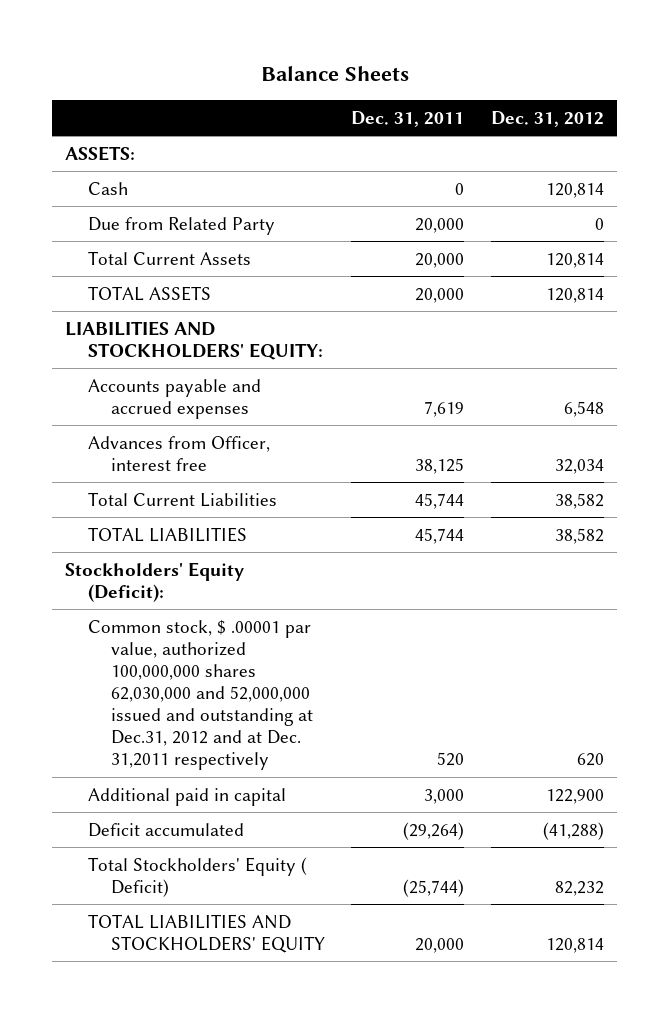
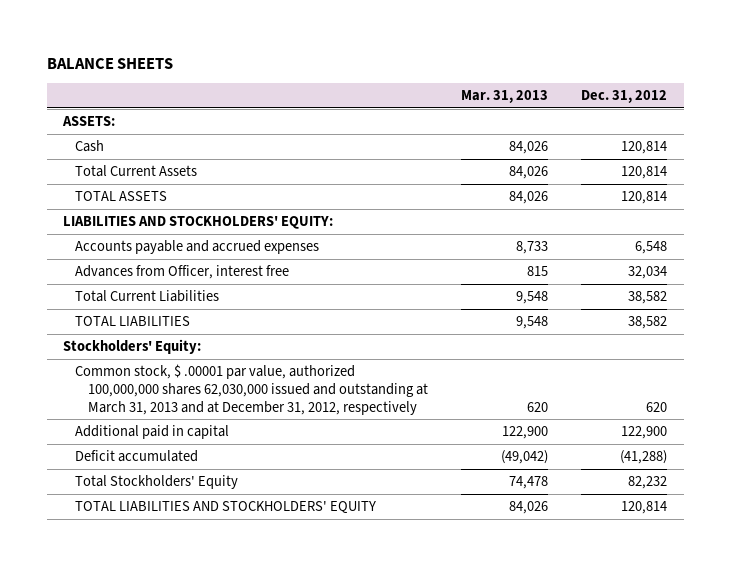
[260,66,409,82] Balance Sheets -> [46,57,173,69] BALANCE SHEETS
[351,110,465,127] Dec. 31, 2011 -> none
none -> [460,90,548,104] Mar. 31, 2013
[87,216,275,235] Due from Related Party -> none
[65,561,245,602] Stockholders' Equity (Deficit): -> [63,339,202,355] Stockholders' Equity:
[87,619,313,771] Common stock, $ .00001 par value, authorized 100,000,000 shares 62,030,000 and 52,000,000 issued and outstanding at Dec.31, 2012 and at Dec. 31,2011 respectively -> [75,364,428,415] Common stock, $ .00001 par value, authorized 100,000,000 shares 62,030,000 issued and outstanding at March 31, 2013 and at December 31, 2012, respectively
[87,856,307,897] Total Stockholders' Equity ( Deficit) -> [75,475,239,490] Total Stockholders' Equity

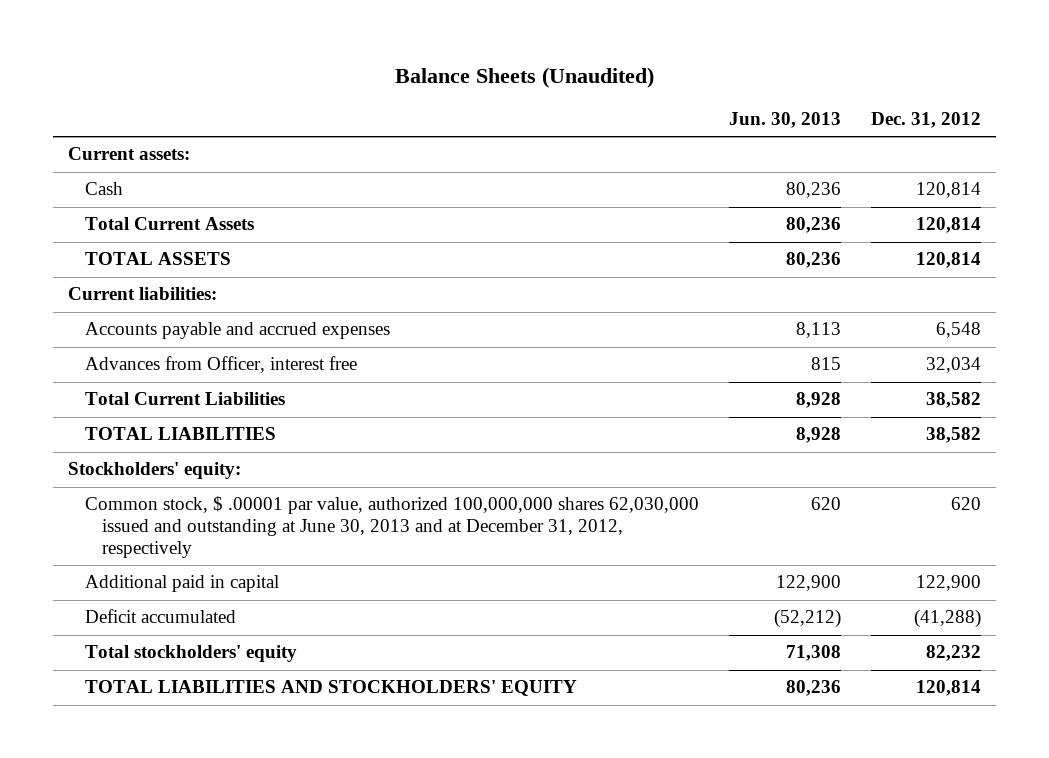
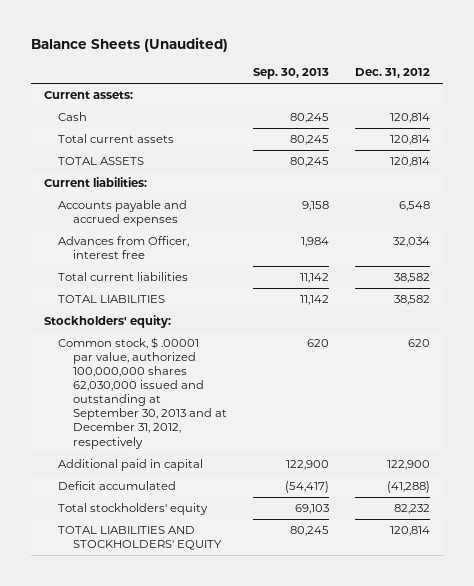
[729,112,842,129] Jun. 30, 2013 -> none
none -> [252,68,329,80] Sep. 30, 2013
[84,217,254,231] Total Current Assets -> [58,134,175,144] Total current assets
[84,392,285,406] Total Current Liabilities -> [58,272,189,282] Total current liabilities
[84,496,699,559] Common stock, $ .00001 par value, authorized 100,000,000 shares 62,030,000 issued and outstanding at June 30, 2013 and at December 31, 2012, respectively -> [58,337,227,449] Common stock, $ .00001 par value, authorized 100,000,000 shares 62,030,000 issued and outstanding at September 30, 2013 and at December 31, 2012, respectively

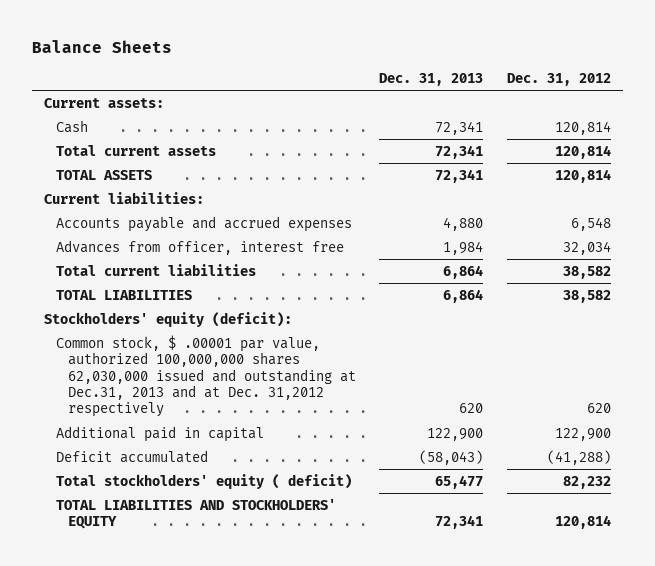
[31,37,229,53] Balance Sheets (Unaudited) -> [31,39,172,53] Balance Sheets
[252,68,329,80] Sep. 30, 2013 -> none
none -> [379,72,484,86] Dec. 31, 2013
[58,236,190,260] Advances from Officer, interest free -> [55,239,344,255] Advances from officer, interest free
[44,315,172,329] Stockholders' equity: -> [43,311,292,327] Stockholders' equity (deficit):
[58,337,227,449] Common stock, $ .00001 par value, authorized 100,000,000 shares 62,030,000 issued and outstanding at September 30, 2013 and at December 31, 2012, respectively -> [55,334,356,418] Common stock, $ .00001 par value, authorized 100,000,000 shares 62,030,000 issued and outstanding at Dec.31, 2013 and at Dec. 31,2012 respectively
[58,503,209,516] Total stockholders' equity -> [55,473,352,489] Total stockholders' equity ( deficit)

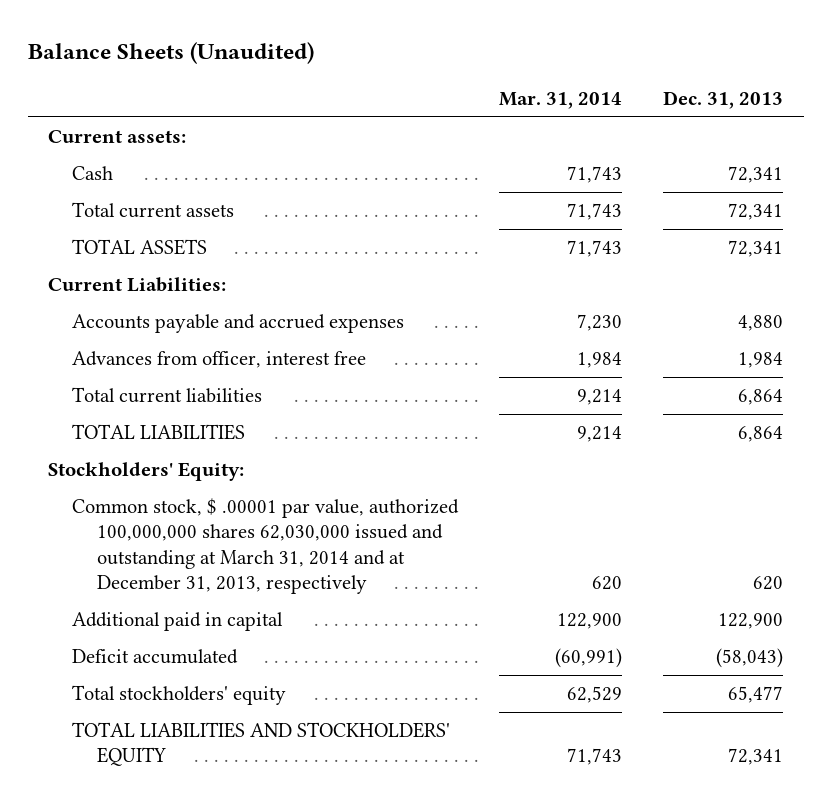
[31,39,172,53] Balance Sheets -> [27,42,314,65] Balance Sheets (Unaudited)
[507,72,612,86] Dec. 31, 2012 -> none
none -> [499,91,623,109] Mar. 31, 2014
[43,191,204,204] Current liabilities: -> [48,277,227,293] Current Liabilities:
[43,311,292,327] Stockholders' equity (deficit): -> [48,462,245,482] Stockholders' Equity:
[55,334,356,418] Common stock, $ .00001 par value, authorized 100,000,000 shares 62,030,000 issued and outstanding at Dec.31, 2013 and at Dec. 31,2012 respectively -> [72,498,460,595] Common stock, $ .00001 par value, authorized 100,000,000 shares 62,030,000 issued and outstanding at March 31, 2014 and at December 31, 2013, respectively
[55,473,352,489] Total stockholders' equity ( deficit) -> [72,685,287,706] Total stockholders' equity

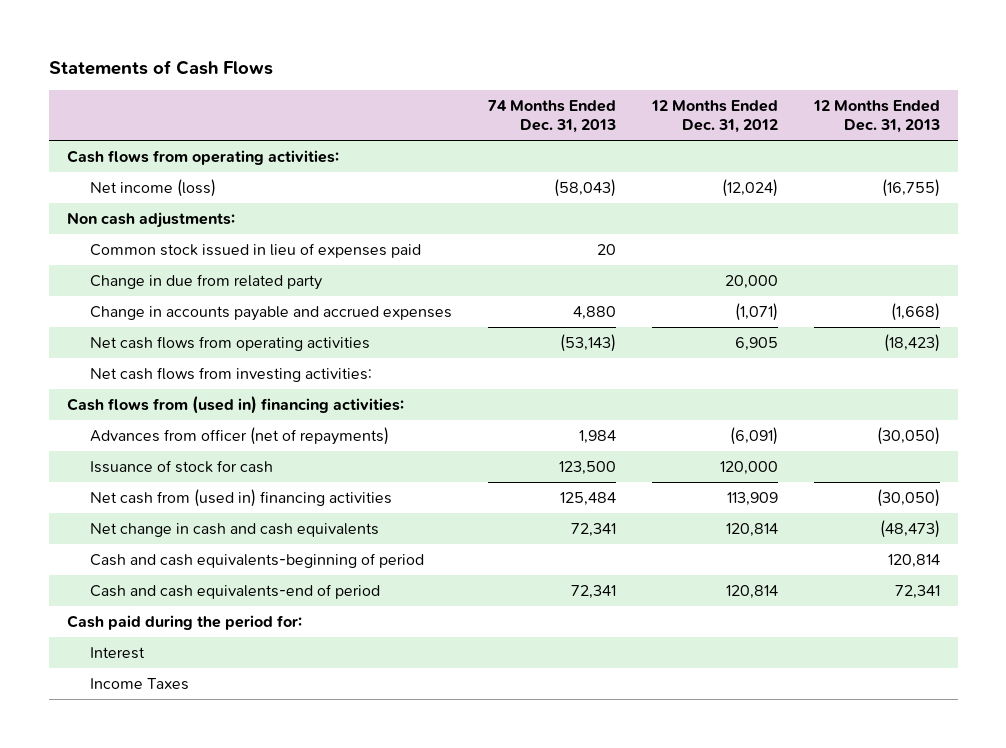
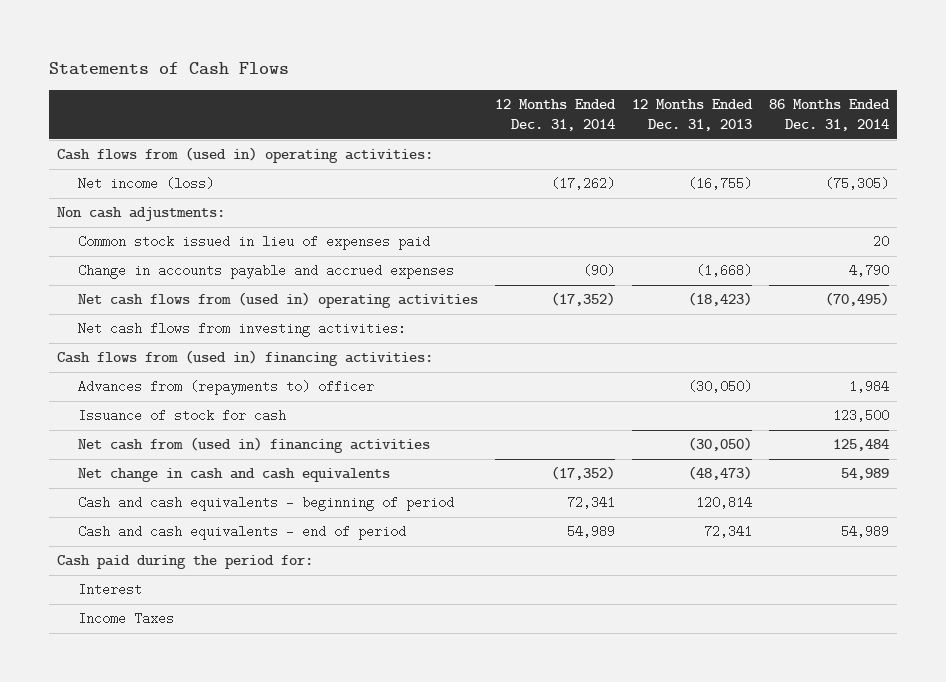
[487,99,616,134] 74 Months Ended Dec. 31, 2013 -> none
[650,99,778,134] 12 Months Ended Dec. 31, 2012 -> none
none -> [495,99,617,132] 12 Months Ended Dec. 31, 2014
none -> [768,99,890,132] 86 Months Ended Dec. 31, 2014
[66,149,339,165] Cash flows from operating activities: -> [57,147,434,164] Cash flows from (used in) operating activities:
[89,273,322,290] Change in due from related party -> none
[89,335,370,351] Net cash flows from operating activities -> [78,292,479,309] Net cash flows from (used in) operating activities
[89,426,389,445] Advances from officer (net of repayments) -> [78,380,375,396] Advances from (repayments to) officer
[89,552,424,568] Cash and cash equivalents-beginning of period -> [78,496,455,512] Cash and cash equivalents - beginning of period
[89,583,380,599] Cash and cash equivalents-end of period -> [78,525,407,541] Cash and cash equivalents - end of period

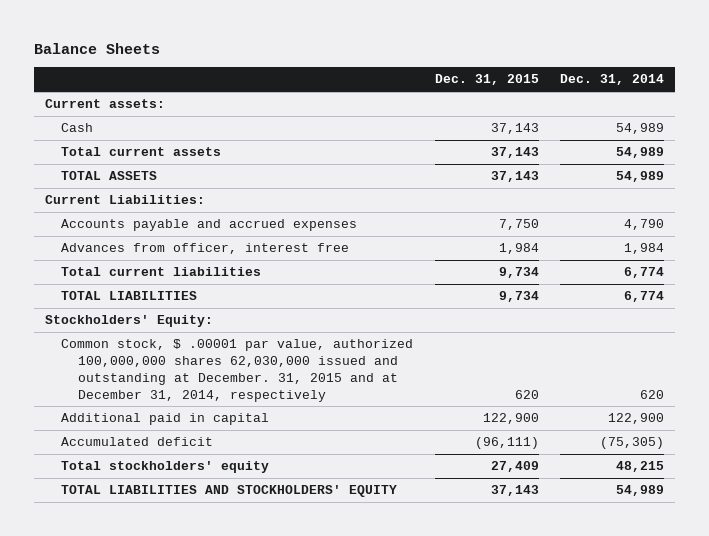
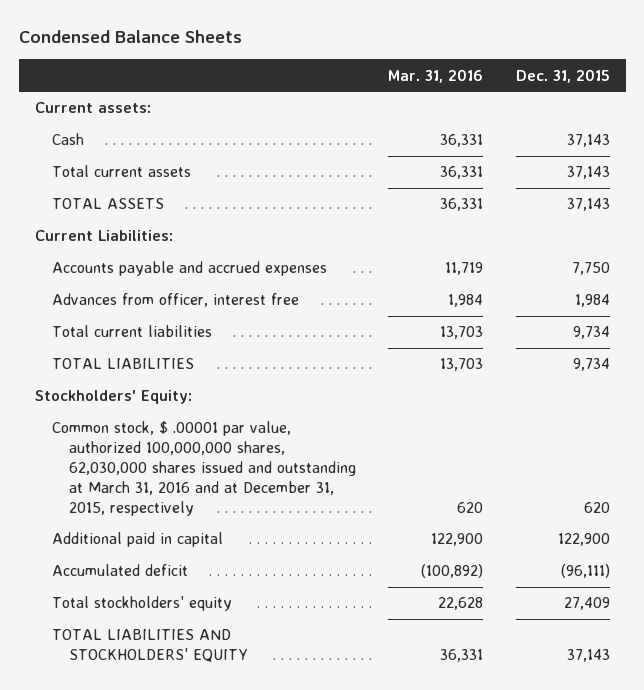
[34,43,161,55] Balance Sheets -> [18,30,242,44] Condensed Balance Sheets
[560,74,665,86] Dec. 31, 2014 -> none
none -> [388,68,484,83] Mar. 31, 2016
[61,339,414,402] Common stock, $ .00001 par value, authorized 100,000,000 shares 62,030,000 issued and outstanding at December. 31, 2015 and at December 31, 2014, respectively -> [51,421,357,516] Common stock, $ .00001 par value, authorized 100,000,000 shares, 62,030,000 shares issued and outstanding at March 31, 2016 and at December 31, 2015, respectively

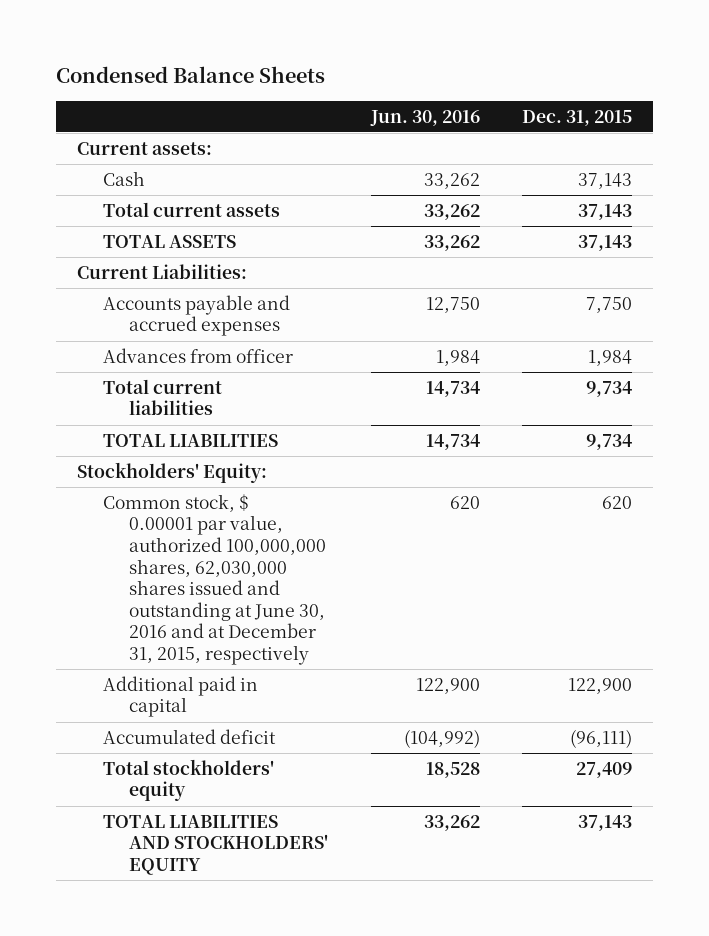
[388,68,484,83] Mar. 31, 2016 -> none
none -> [369,109,480,126] Jun. 30, 2016
[51,293,299,308] Advances from officer, interest free -> [103,347,294,363] Advances from officer
[51,421,357,516] Common stock, $ .00001 par value, authorized 100,000,000 shares, 62,030,000 shares issued and outstanding at March 31, 2016 and at December 31, 2015, respectively -> [103,493,327,665] Common stock, $ 0.00001 par value, authorized 100,000,000 shares, 62,030,000 shares issued and outstanding at June 30, 2016 and at December 31, 2015, respectively

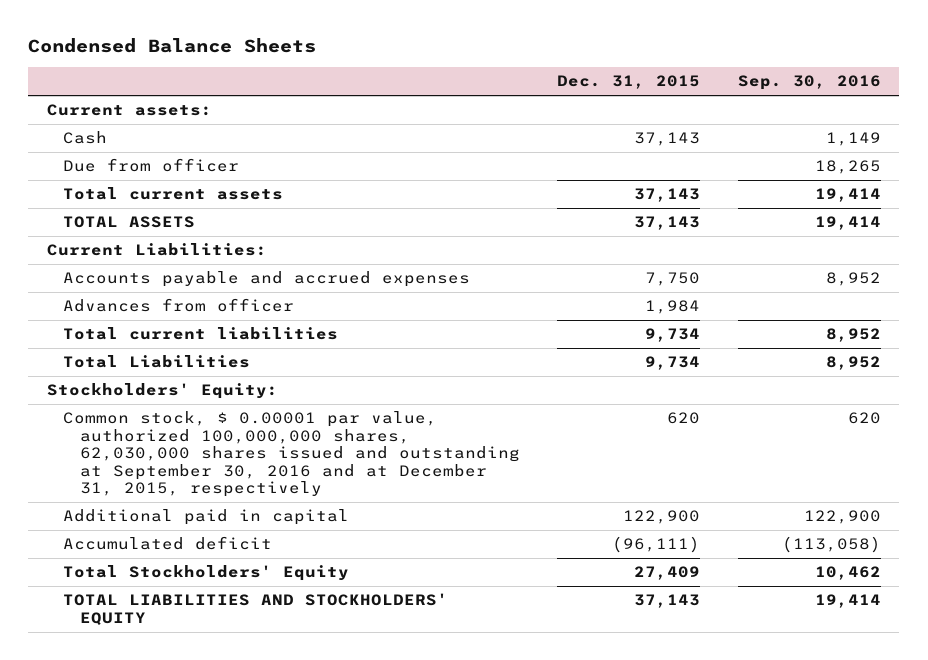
[369,109,480,126] Jun. 30, 2016 -> none
none -> [737,75,881,91] Sep. 30, 2016
none -> [63,158,240,173] Due from officer
[103,433,279,447] TOTAL LIABILITIES -> [63,355,251,369] Total Liabilities
[103,493,327,665] Common stock, $ 0.00001 par value, authorized 100,000,000 shares, 62,030,000 shares issued and outstanding at June 30, 2016 and at December 31, 2015, respectively -> [63,411,520,498] Common stock, $ 0.00001 par value, authorized 100,000,000 shares, 62,030,000 shares issued and outstanding at September 30, 2016 and at December 31, 2015, respectively
[103,758,275,802] Total stockholders' equity -> [63,565,350,582] Total Stockholders' Equity

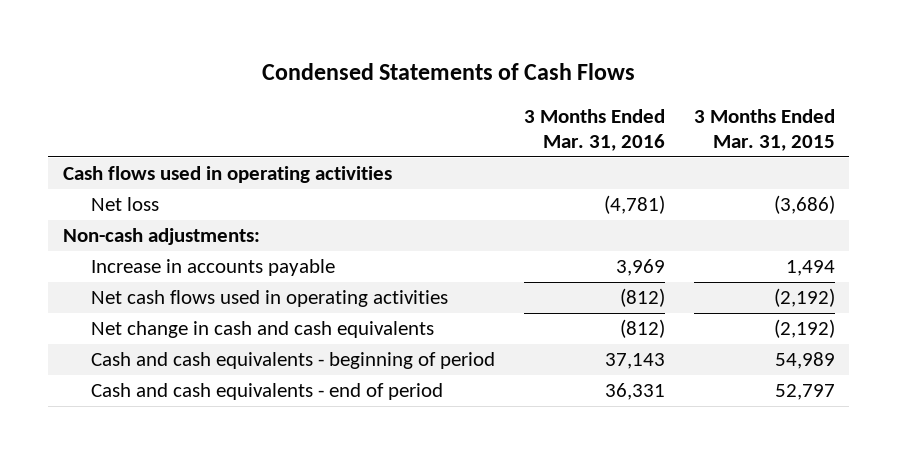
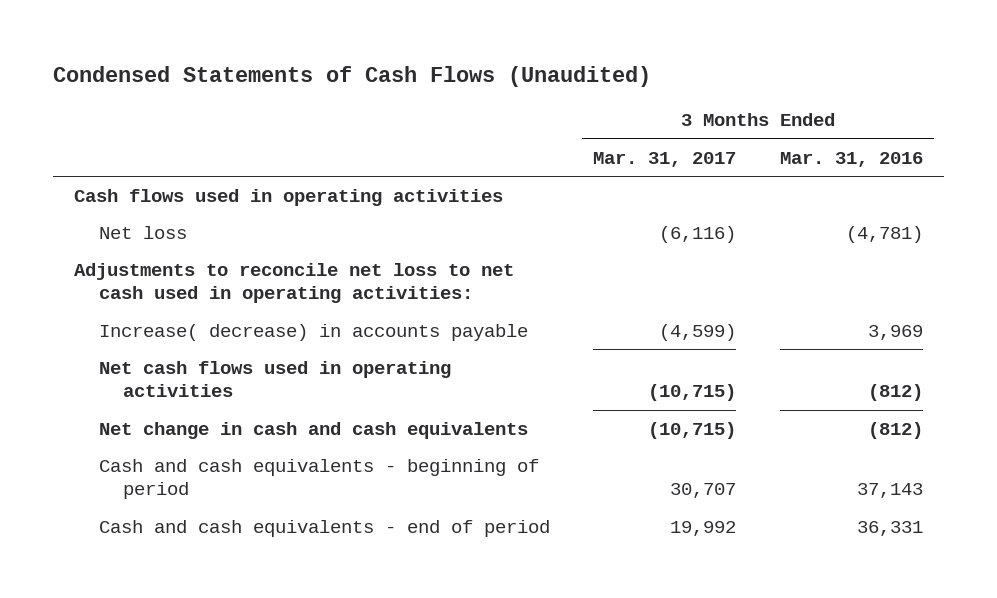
[261,63,635,81] Condensed Statements of Cash Flows -> [52,66,651,88] Condensed Statements of Cash Flows (Unaudited)
[693,108,835,151] 3 Months Ended Mar. 31, 2015 -> none
none -> [593,151,737,167] Mar. 31, 2017
[62,228,260,246] Non-cash adjustments: -> [74,262,515,304] Adjustments to reconcile net loss to net cash used in operating activities:
[90,259,335,277] Increase in accounts payable -> [98,323,528,341] Increase( decrease) in accounts payable

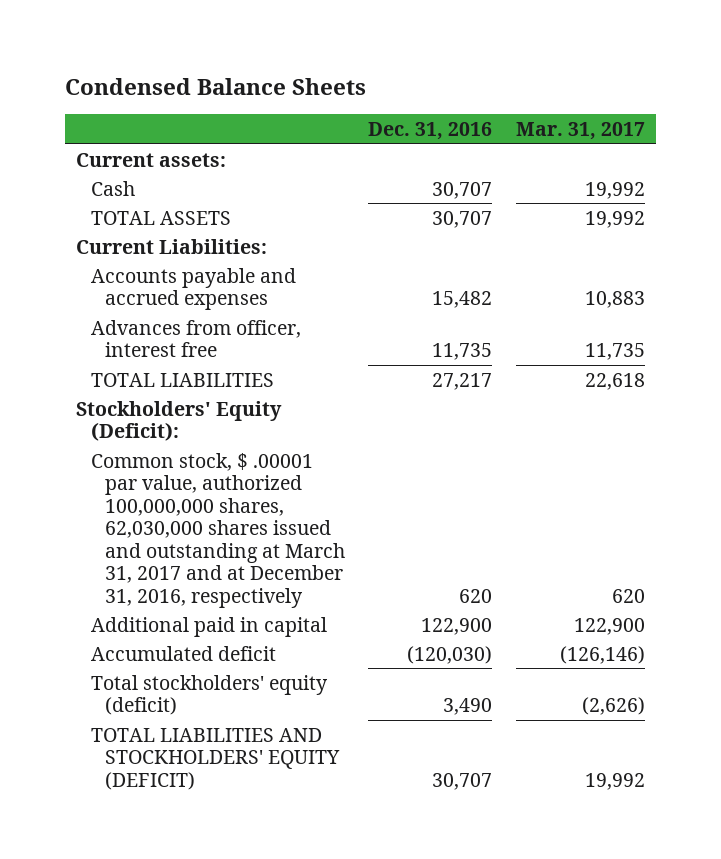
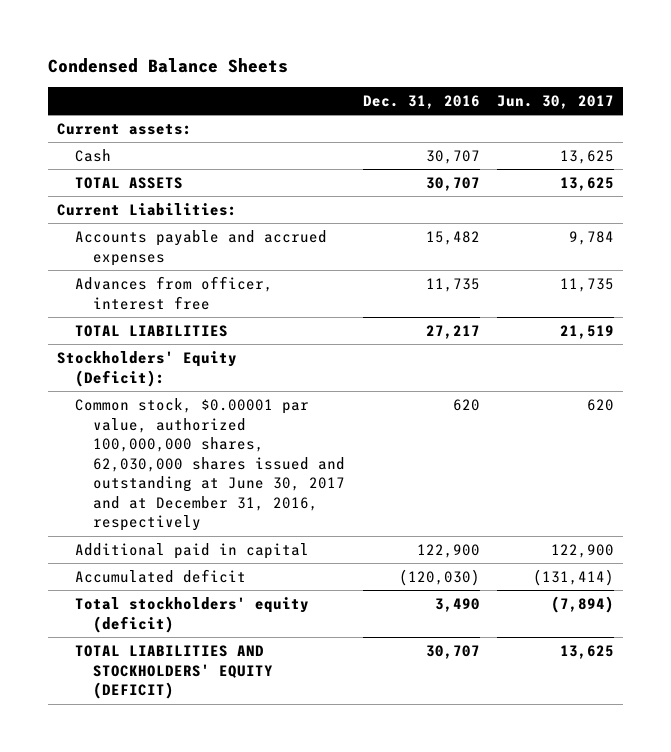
[515,121,645,140] Mar. 31, 2017 -> none
none -> [497,94,615,109] Jun. 30, 2017
[90,452,345,608] Common stock, $ .00001 par value, authorized 100,000,000 shares, 62,030,000 shares issued and outstanding at March 31, 2017 and at December 31, 2016, respectively -> [75,398,346,532] Common stock, $0.00001 par value, authorized 100,000,000 shares, 62,030,000 shares issued and outstanding at June 30, 2017 and at December 31, 2016, respectively

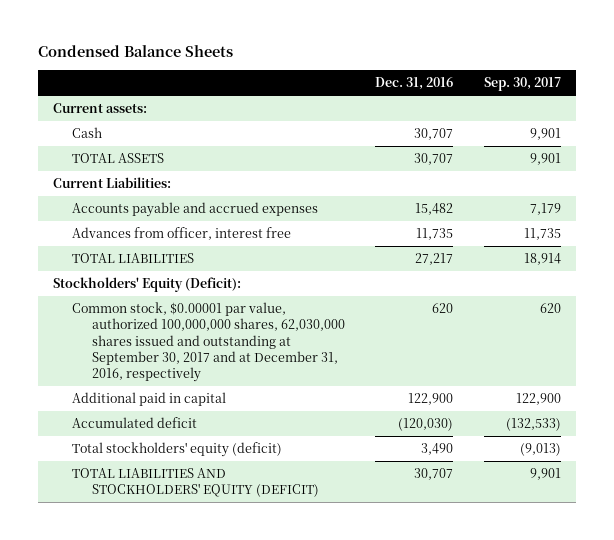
[497,94,615,109] Jun. 30, 2017 -> none
none -> [483,77,561,92] Sep. 30, 2017
[75,398,346,532] Common stock, $0.00001 par value, authorized 100,000,000 shares, 62,030,000 shares issued and outstanding at June 30, 2017 and at December 31, 2016, respectively -> [72,302,345,383] Common stock, $0.00001 par value, authorized 100,000,000 shares, 62,030,000 shares issued and outstanding at September 30, 2017 and at December 31, 2016, respectively

